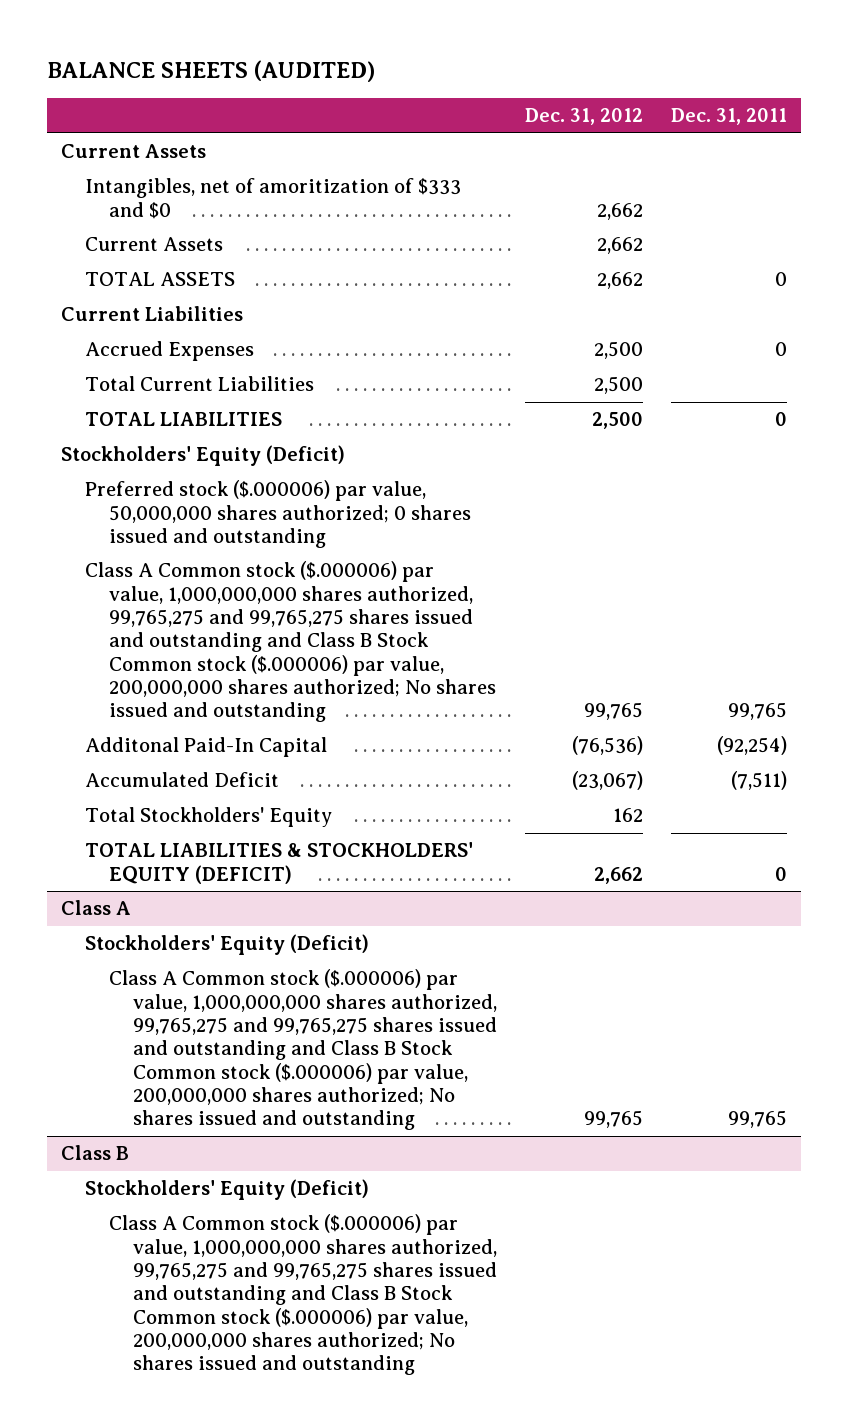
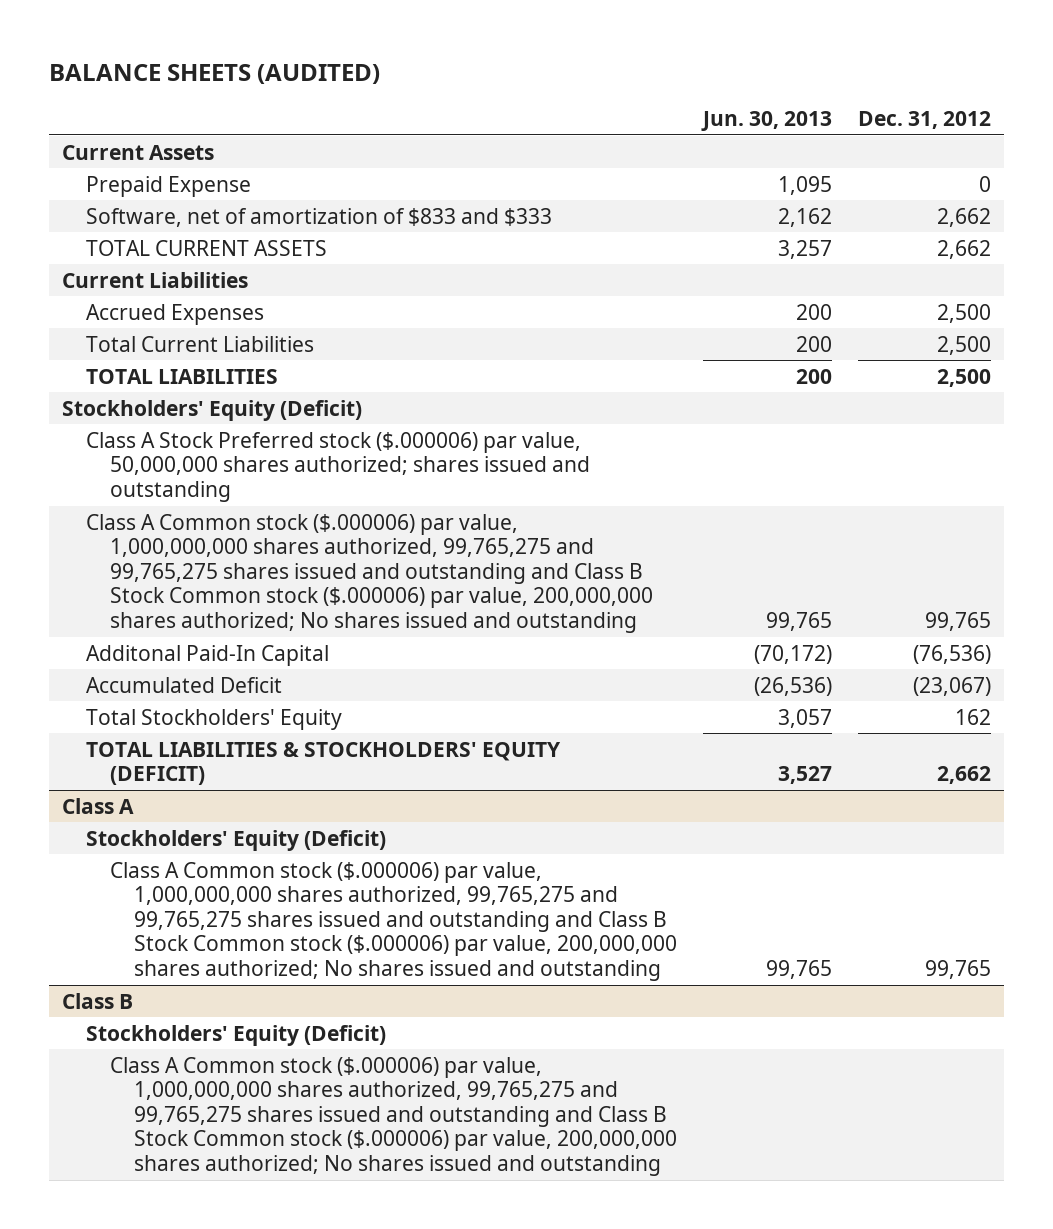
[671,108,788,126] Dec. 31, 2011 -> none
none -> [700,110,832,131] Jun. 30, 2013
[84,178,461,219] Intangibles, net of amoritization of $333 and $0 -> none
none -> [85,175,251,197] Prepaid Expense
[84,237,223,252] Current Assets -> [85,207,552,227] Software, net of amortization of $833 and $333
[84,272,235,287] TOTAL ASSETS -> [85,239,327,256] TOTAL CURRENT ASSETS
[84,480,471,548] Preferred stock ($.000006) par value, 50,000,000 shares authorized; 0 shares issued and outstanding -> [85,431,590,502] Class A Stock Preferred stock ($.000006) par value, 50,000,000 shares authorized; shares issued and outstanding

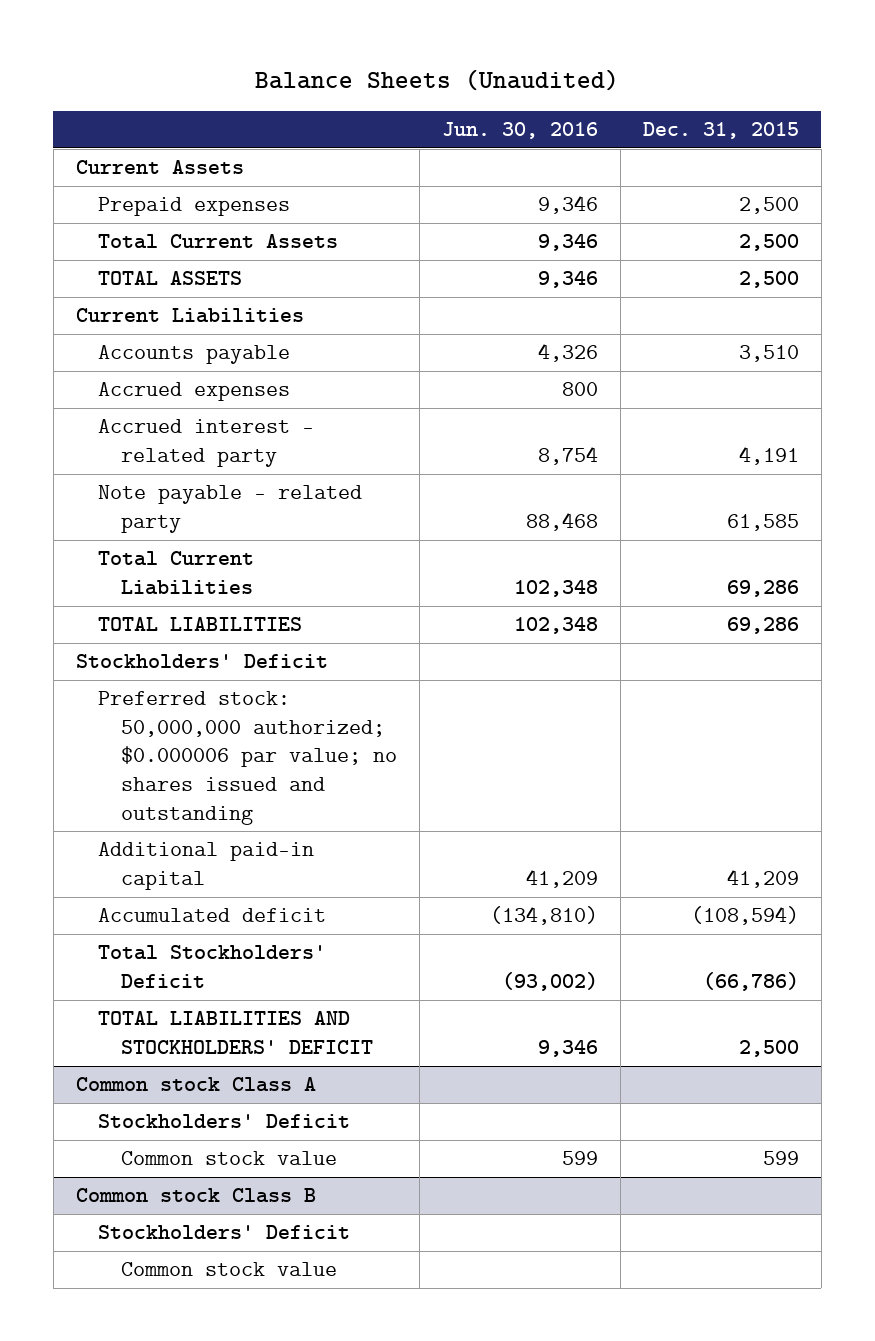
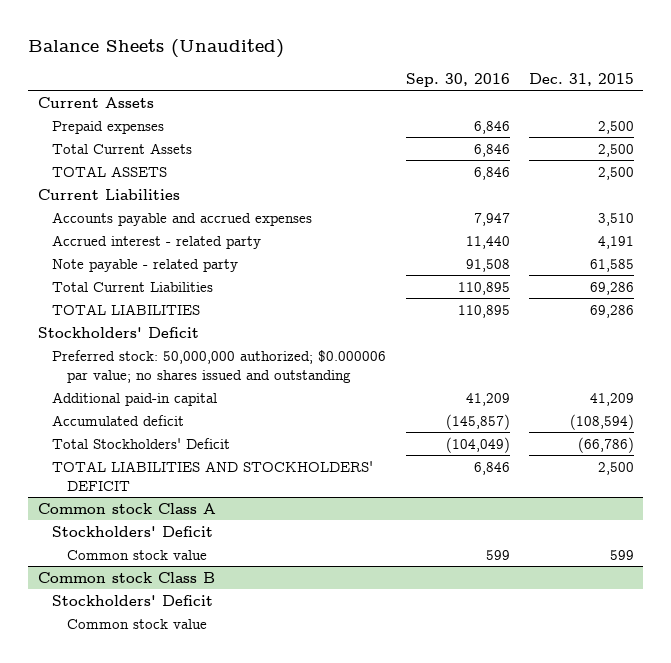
[441,121,598,139] Jun. 30, 2016 -> none
none -> [405,72,510,87] Sep. 30, 2016
[98,382,291,402] Accrued expenses -> none
[98,345,291,365] Accounts payable -> [52,211,313,226] Accounts payable and accrued expenses

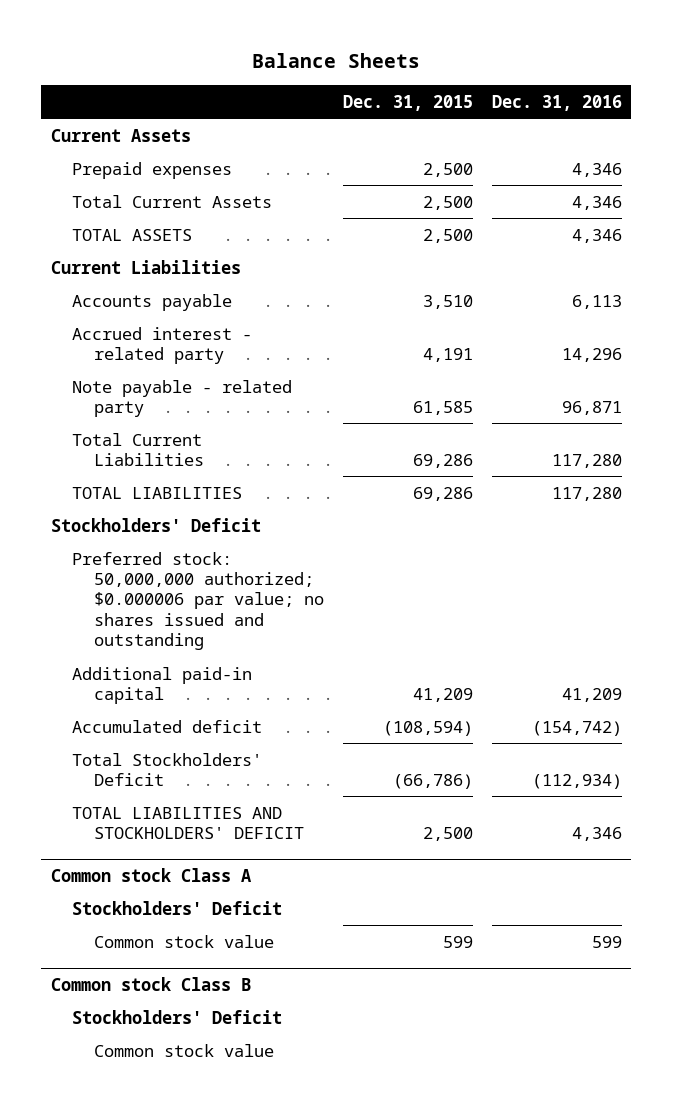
[28,38,285,58] Balance Sheets (Unaudited) -> [252,53,421,69] Balance Sheets
[405,72,510,87] Sep. 30, 2016 -> none
none -> [491,94,622,111] Dec. 31, 2016
[52,211,313,226] Accounts payable and accrued expenses -> [72,293,233,311] Accounts payable

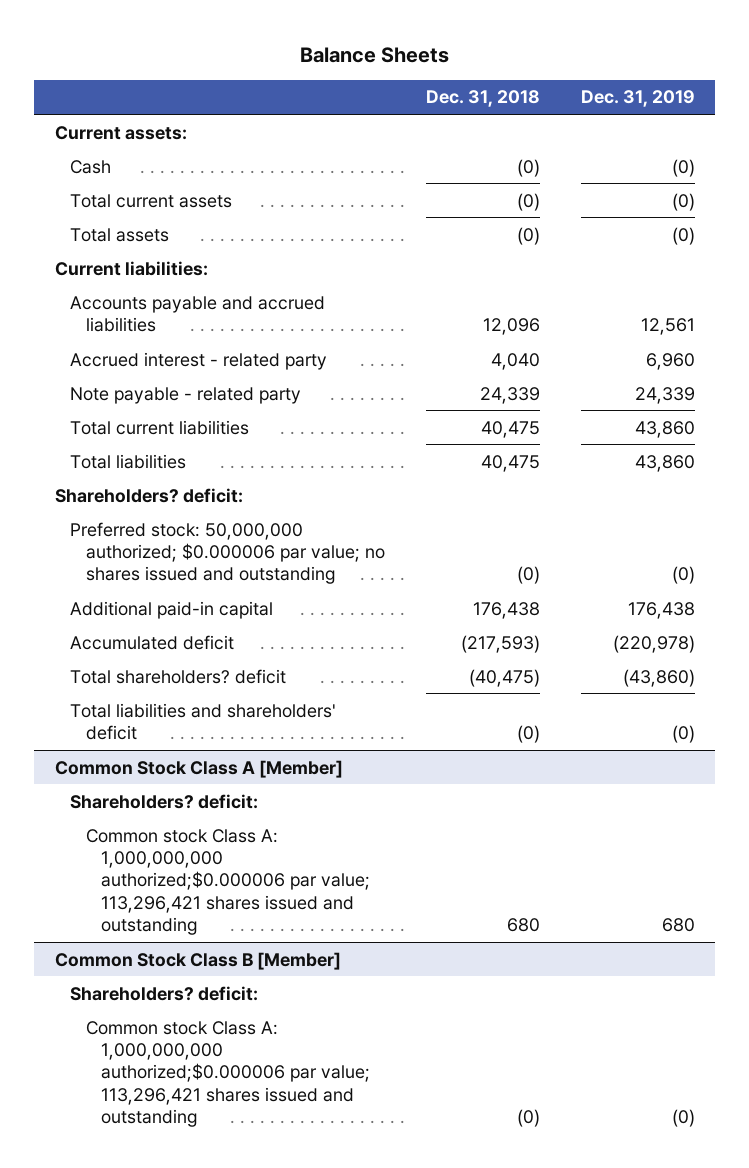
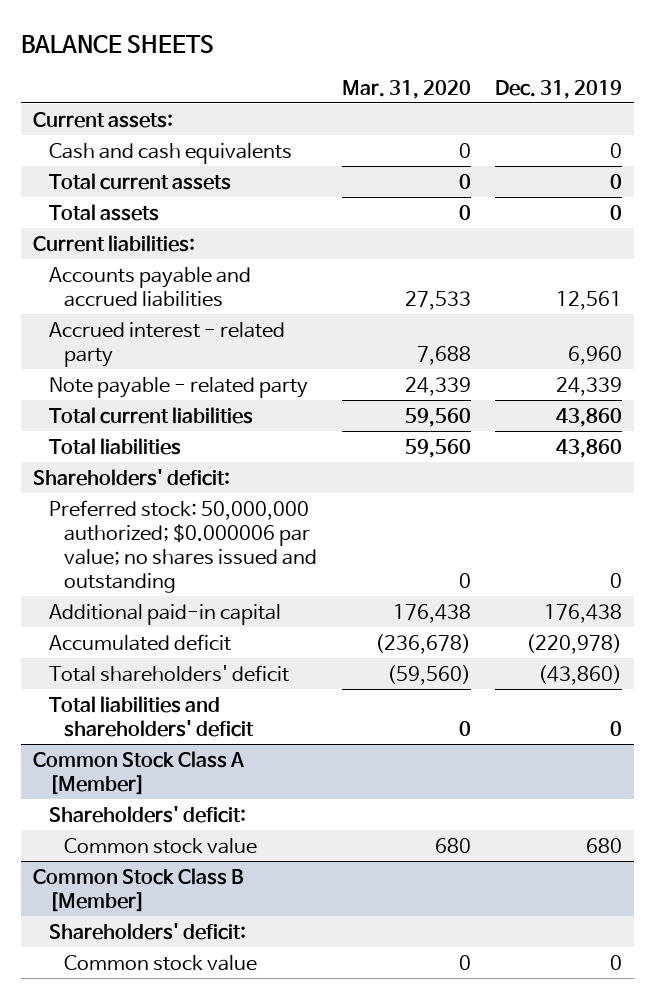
[299,46,449,63] Balance Sheets -> [20,35,214,54] BALANCE SHEETS
[425,90,540,108] Dec. 31, 2018 -> none
none -> [341,79,471,99] Mar. 31, 2020
[70,159,112,174] Cash -> none
none -> [48,142,292,164] Cash and cash equivalents
[671,192,695,211] (0) -> [609,173,622,189] 0
[671,226,695,245] (0) -> [609,204,622,220] 0
[54,487,243,503] Shareholders? deficit: -> [32,468,230,486] Shareholders' deficit:
[671,566,695,585] (0) -> [609,573,622,589] 0
[70,668,287,684] Total shareholders? deficit -> [48,664,289,682] Total shareholders' deficit
[671,725,695,744] (0) -> [609,720,622,736] 0
[70,793,259,809] Shareholders? deficit: -> [48,805,246,823] Shareholders' deficit:
[85,828,370,936] Common stock Class A: 1,000,000,000 authorized;$0.000006 par value; 113,296,421 shares issued and outstanding -> [64,837,258,854] Common stock value
[85,1020,370,1128] Common stock Class A: 1,000,000,000 authorized;$0.000006 par value; 113,296,421 shares issued and outstanding -> none
[70,985,259,1001] Shareholders? deficit: -> [48,922,246,940] Shareholders' deficit:
none -> [64,954,258,971] Common stock value

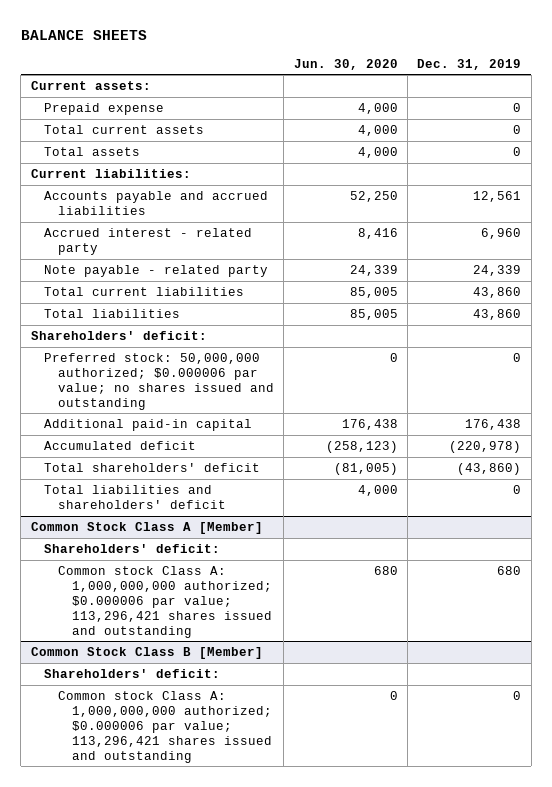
[341,79,471,99] Mar. 31, 2020 -> none
none -> [293,58,398,70] Jun. 30, 2020
[48,142,292,164] Cash and cash equivalents -> none
none -> [44,102,165,115] Prepaid expense
[64,837,258,854] Common stock value -> [57,565,272,638] Common stock Class A: 1,000,000,000 authorized; $0.000006 par value; 113,296,421 shares issued and outstanding
[64,954,258,971] Common stock value -> [57,690,272,763] Common stock Class A: 1,000,000,000 authorized; $0.000006 par value; 113,296,421 shares issued and outstanding

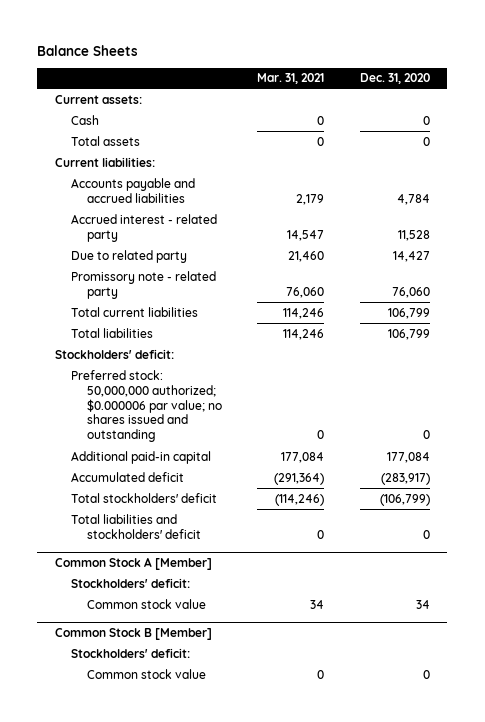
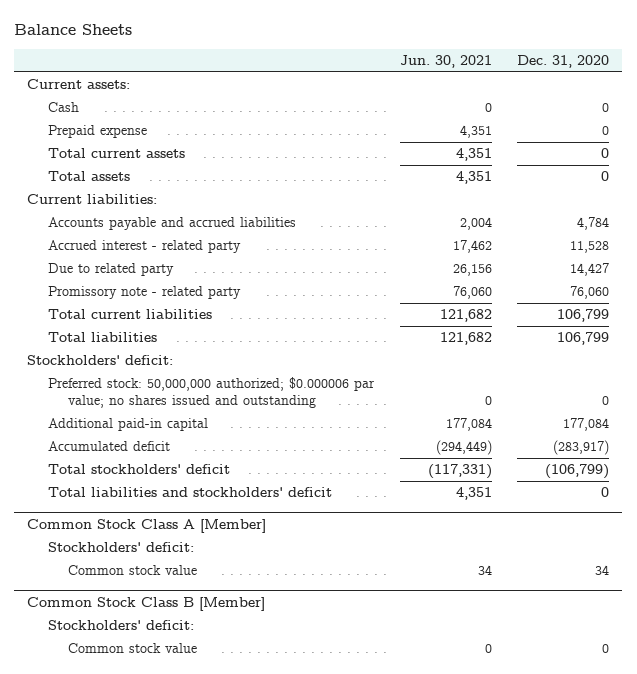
[257,73,325,85] Mar. 31, 2021 -> none
none -> [399,54,492,68] Jun. 30, 2021
none -> [47,125,147,139] Prepaid expense
none -> [47,148,185,159] Total current assets
[54,557,212,571] Common Stock A [Member] -> [27,518,267,533] Common Stock Class A [Member]
[54,628,212,641] Common Stock B [Member] -> [27,596,266,611] Common Stock Class B [Member]

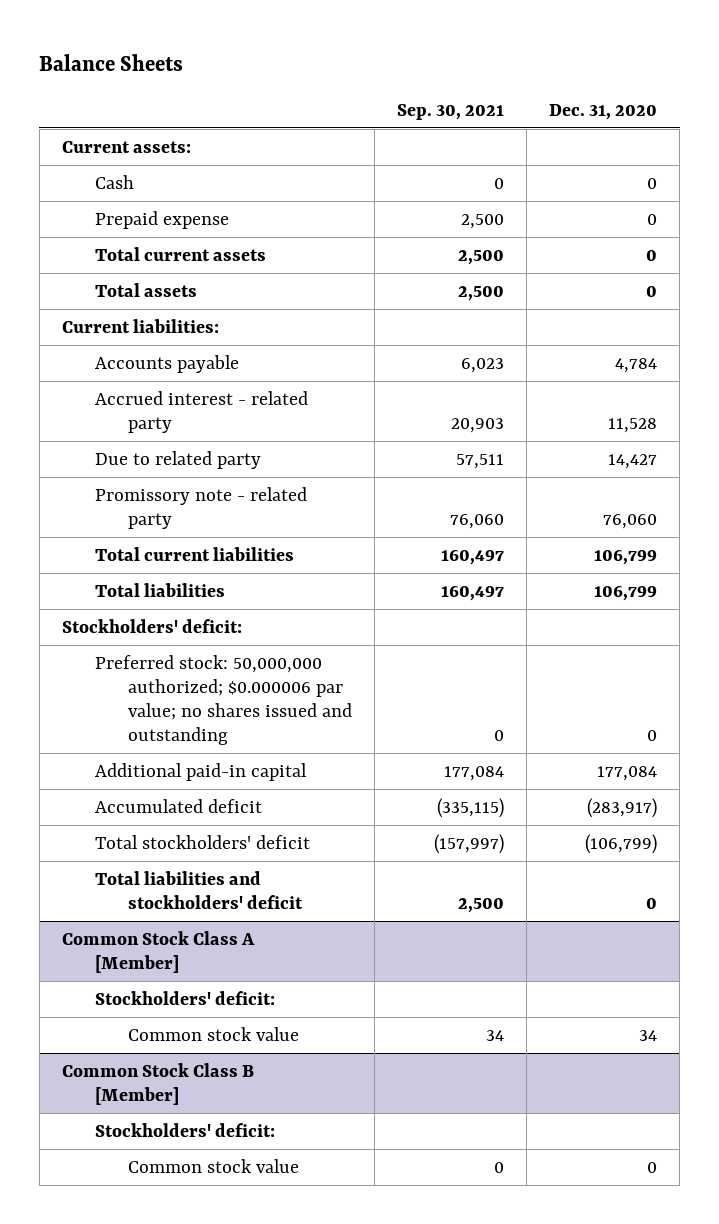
[399,54,492,68] Jun. 30, 2021 -> none
none -> [396,103,504,120] Sep. 30, 2021
[47,217,296,231] Accounts payable and accrued liabilities -> [94,354,239,373] Accounts payable

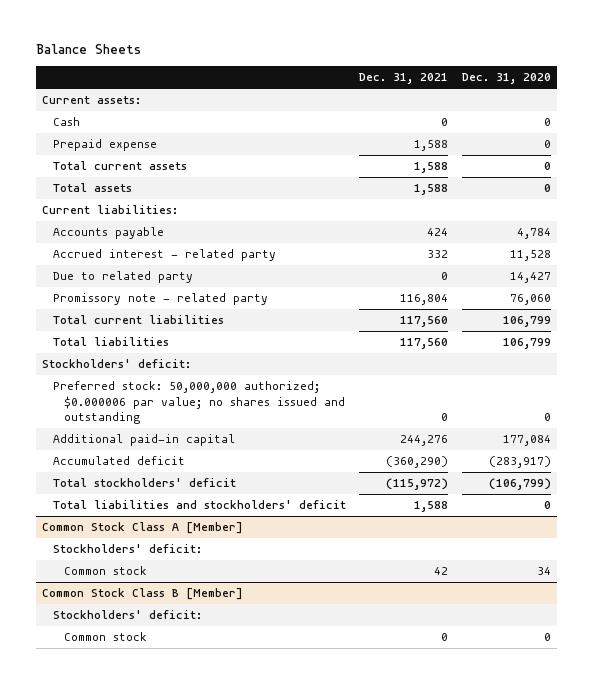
[396,103,504,120] Sep. 30, 2021 -> none
none -> [359,73,449,85] Dec. 31, 2021
[127,1026,299,1041] Common stock value -> [64,566,148,576] Common stock
[127,1158,299,1173] Common stock value -> [64,632,148,642] Common stock

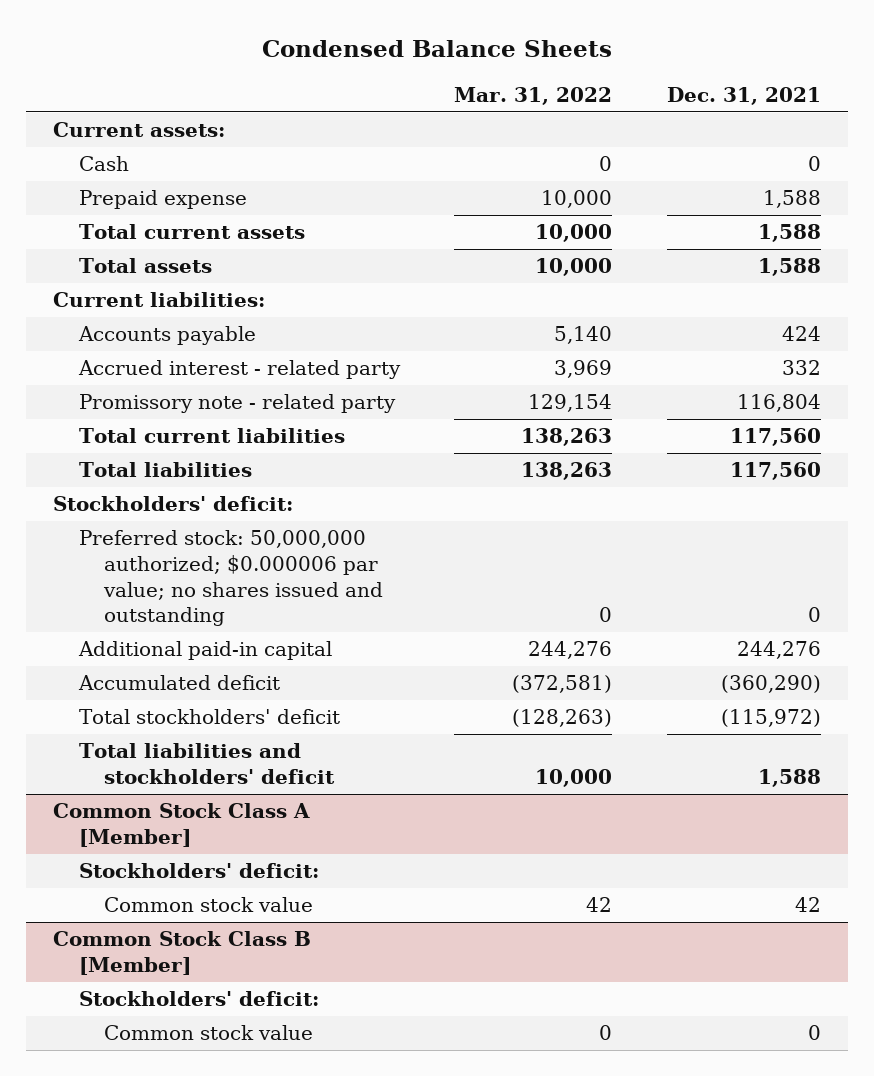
[35,44,141,55] Balance Sheets -> [262,40,613,58] Condensed Balance Sheets
[461,73,551,85] Dec. 31, 2020 -> none
none -> [454,86,613,105] Mar. 31, 2022
[53,271,194,284] Due to related party -> none
[64,566,148,576] Common stock -> [104,897,314,913] Common stock value
[64,632,148,642] Common stock -> [104,1025,314,1041] Common stock value

